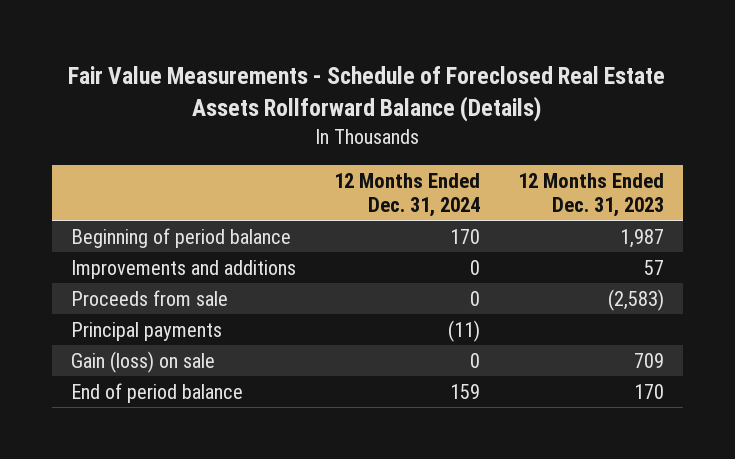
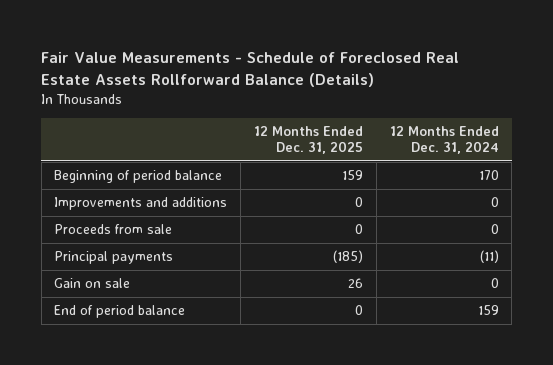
[517,172,664,218] 12 Months Ended Dec. 31, 2023 -> none
none -> [253,126,363,155] 12 Months Ended Dec. 31, 2025
[71,350,216,373] Gain (loss) on sale -> [54,278,131,289] Gain on sale

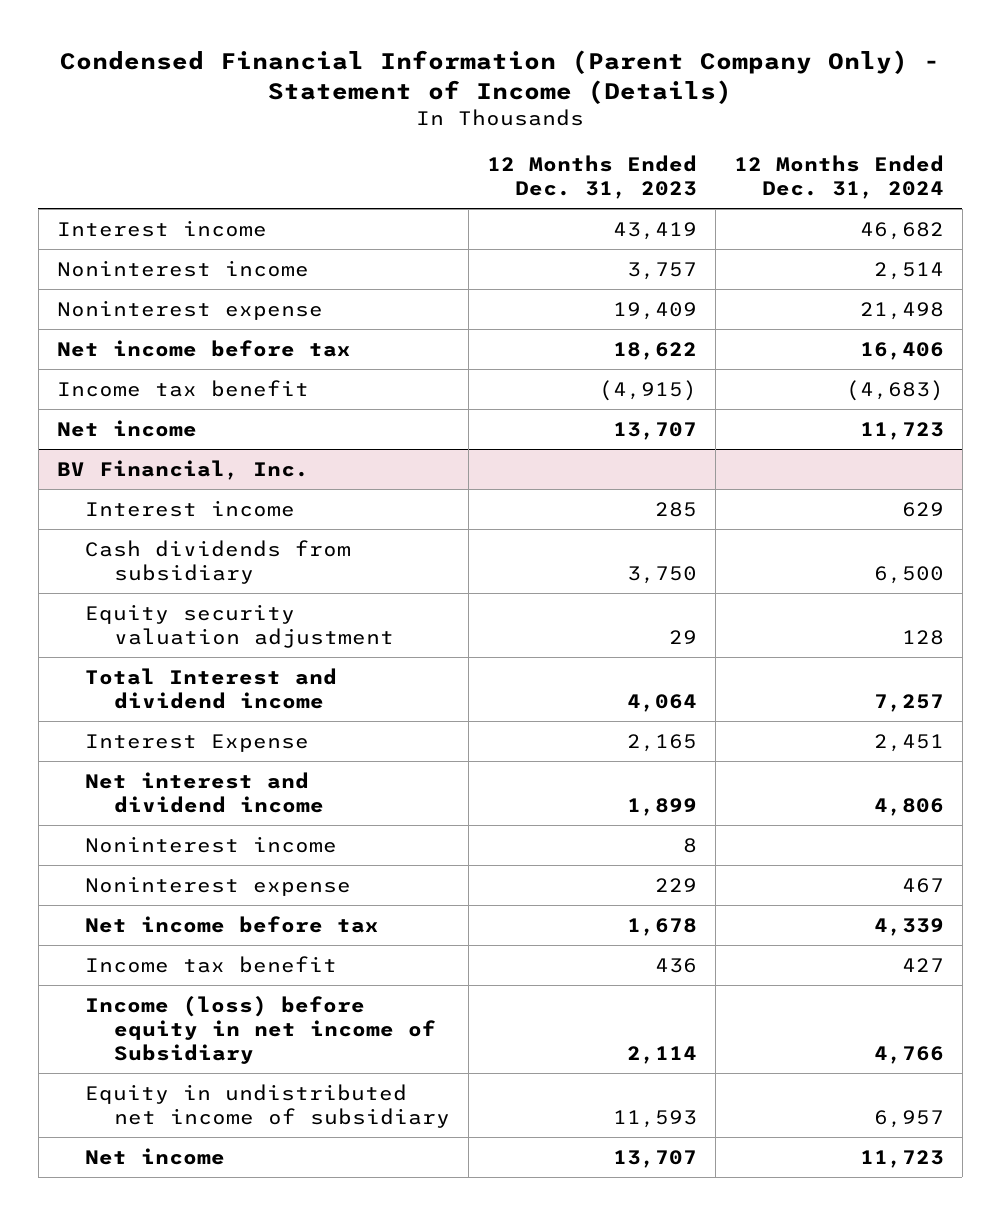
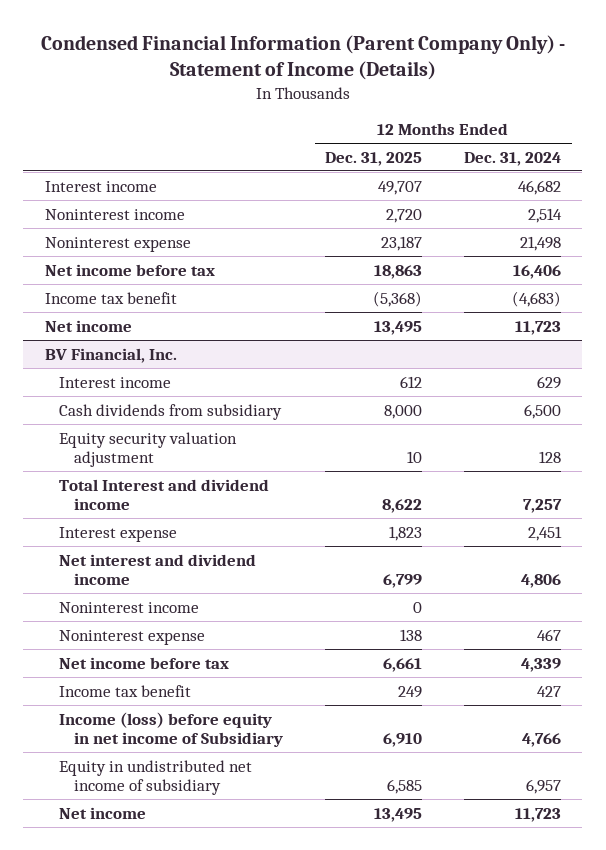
[486,155,697,200] 12 Months Ended Dec. 31, 2023 -> none
none -> [325,151,423,166] Dec. 31, 2025
[85,733,310,752] Interest Expense -> [59,526,178,542] Interest expense

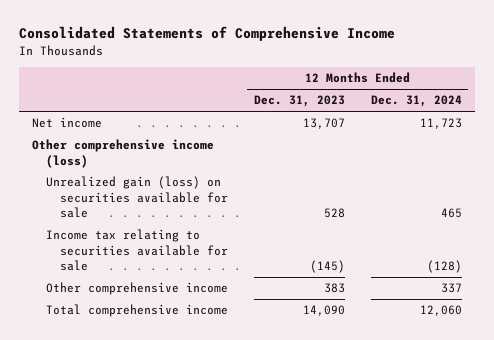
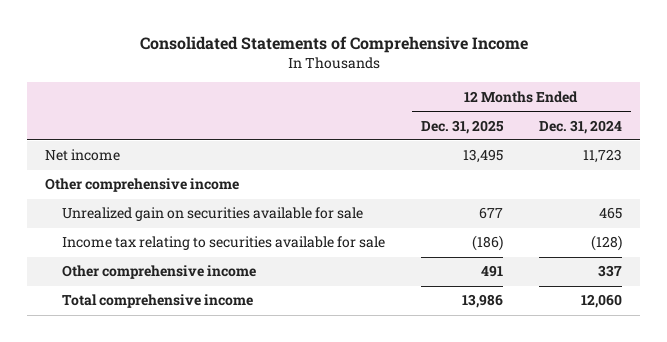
[253,95,345,108] Dec. 31, 2023 -> none
none -> [420,119,504,134] Dec. 31, 2025
[32,139,215,168] Other comprehensive income (loss) -> [45,178,240,193] Other comprehensive income
[46,176,228,218] Unrealized gain (loss) on securities available for sale -> [61,207,363,222] Unrealized gain on securities available for sale

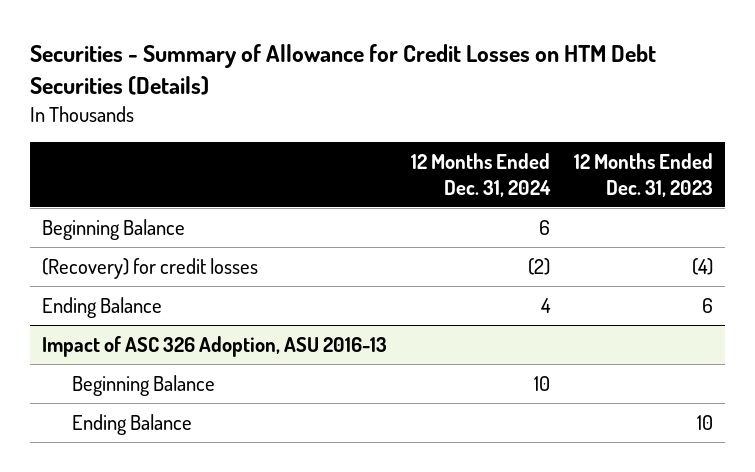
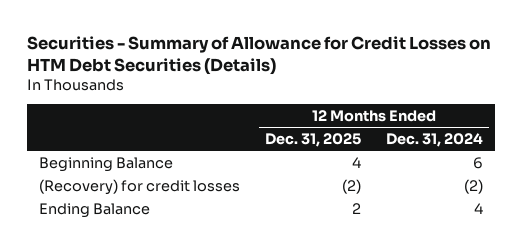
[573,153,713,197] 12 Months Ended Dec. 31, 2023 -> none
none -> [264,133,361,148] Dec. 31, 2025
[42,336,388,358] Impact of ASC 326 Adoption, ASU 2016-13 -> none
[71,375,215,397] Beginning Balance -> none
[71,414,192,436] Ending Balance -> none

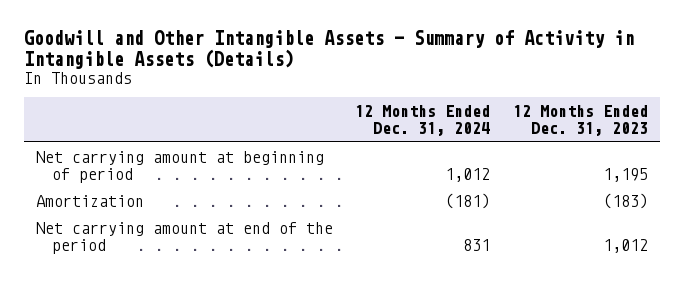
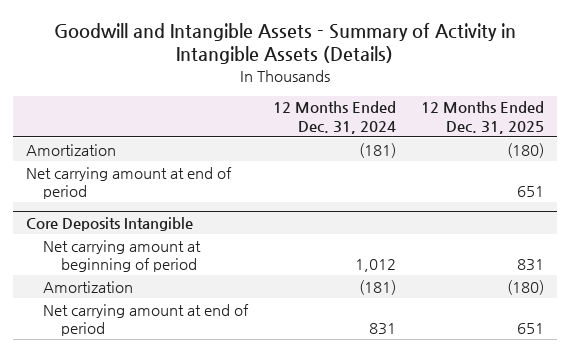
[24,30,635,69] Goodwill and Other Intangible Assets - Summary of Activity in Intangible Assets (Details) -> [54,22,517,65] Goodwill and Intangible Assets - Summary of Activity in Intangible Assets (Details)
[513,105,649,137] 12 Months Ended Dec. 31, 2023 -> none
none -> [421,101,545,135] 12 Months Ended Dec. 31, 2025
none -> [25,143,116,156] Amortization
none -> [25,166,232,200] Net carrying amount at end of period
none -> [25,216,193,231] Core Deposits Intangible
[35,221,333,254] Net carrying amount at end of the period -> [43,303,250,337] Net carrying amount at end of period

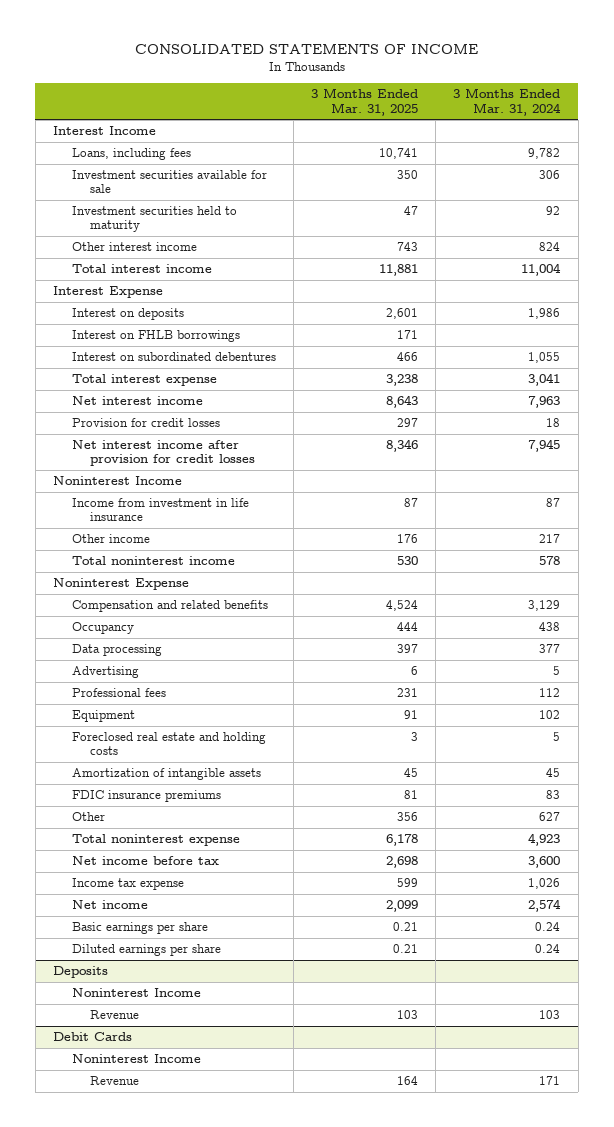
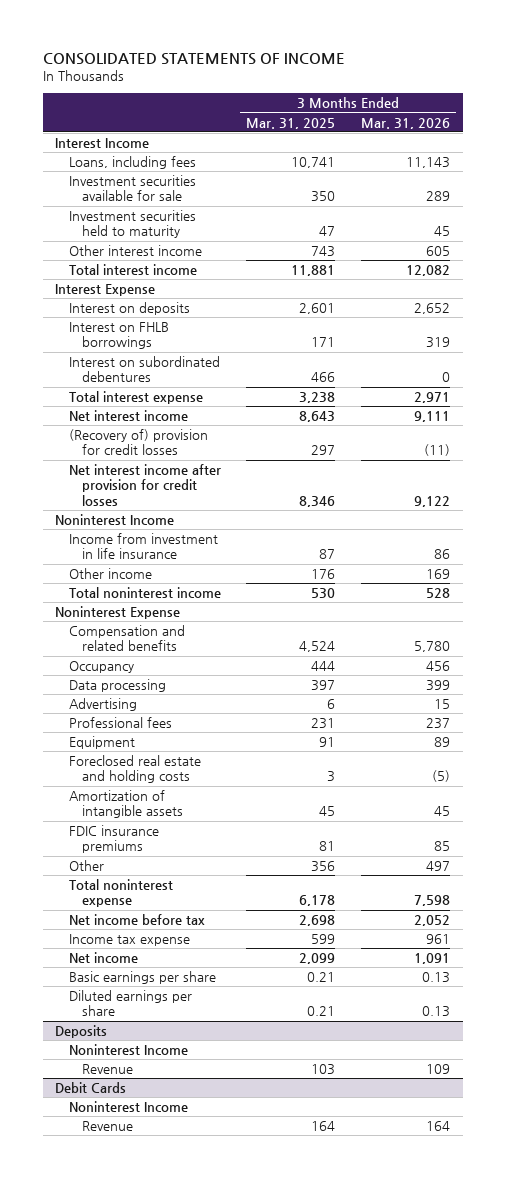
[453,88,562,116] 3 Months Ended Mar. 31, 2024 -> none
none -> [361,117,451,129] Mar. 31, 2026
[71,418,220,428] Provision for credit losses -> [68,429,208,456] (Recovery of) provision for credit losses

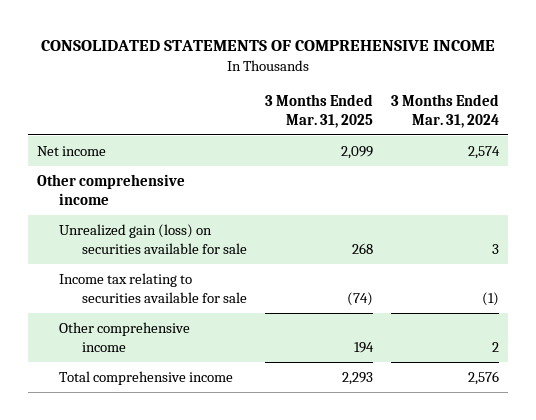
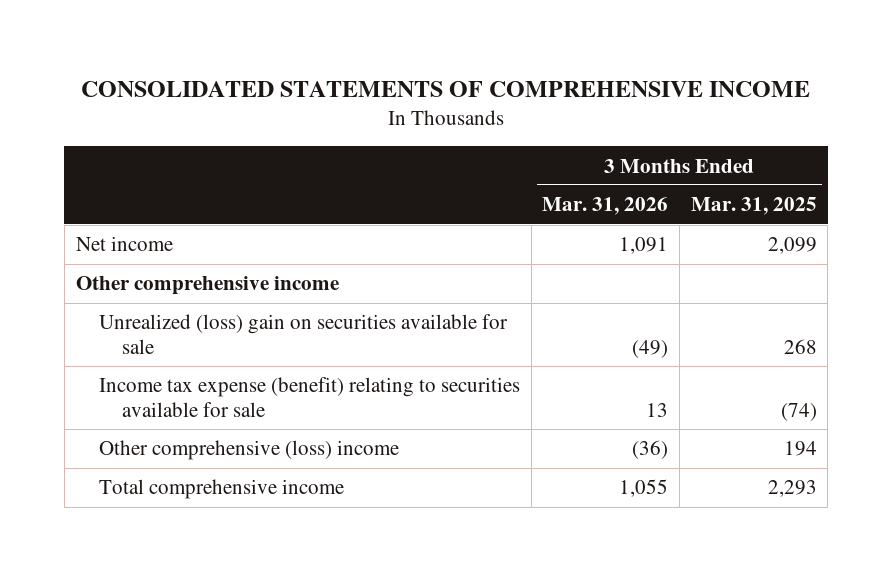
[391,93,500,128] 3 Months Ended Mar. 31, 2024 -> none
none -> [542,197,669,216] Mar. 31, 2026
[59,223,247,255] Unrealized gain (loss) on securities available for sale -> [99,314,509,354] Unrealized (loss) gain on securities available for sale
[59,272,247,304] Income tax relating to securities available for sale -> [99,377,521,417] Income tax expense (benefit) relating to securities available for sale
[59,321,191,353] Other comprehensive income -> [99,440,400,461] Other comprehensive (loss) income

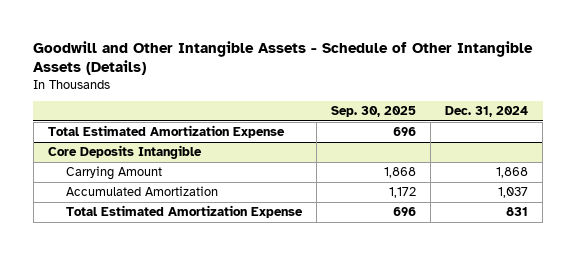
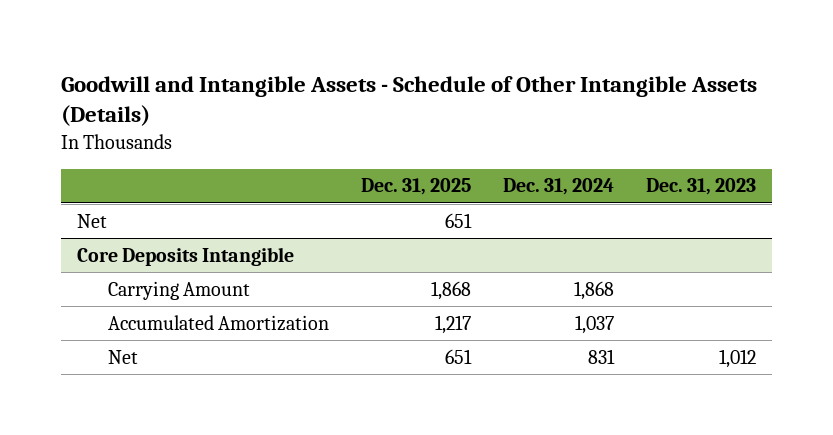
[33,40,534,75] Goodwill and Other Intangible Assets - Schedule of Other Intangible Assets (Details) -> [61,75,758,127] Goodwill and Intangible Assets - Schedule of Other Intangible Assets (Details)
[331,106,417,118] Sep. 30, 2025 -> none
none -> [360,178,471,196] Dec. 31, 2025
none -> [645,178,756,196] Dec. 31, 2023
[47,125,285,139] Total Estimated Amortization Expense -> [77,213,108,228] Net
[66,205,304,219] Total Estimated Amortization Expense -> [107,349,138,364] Net

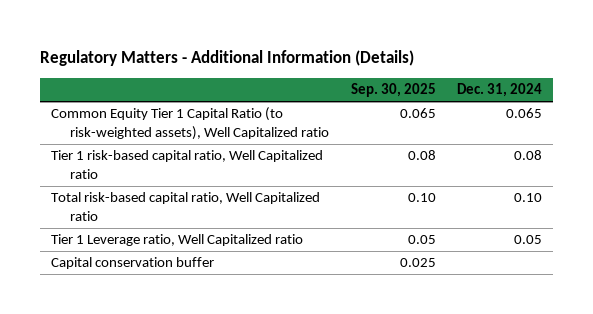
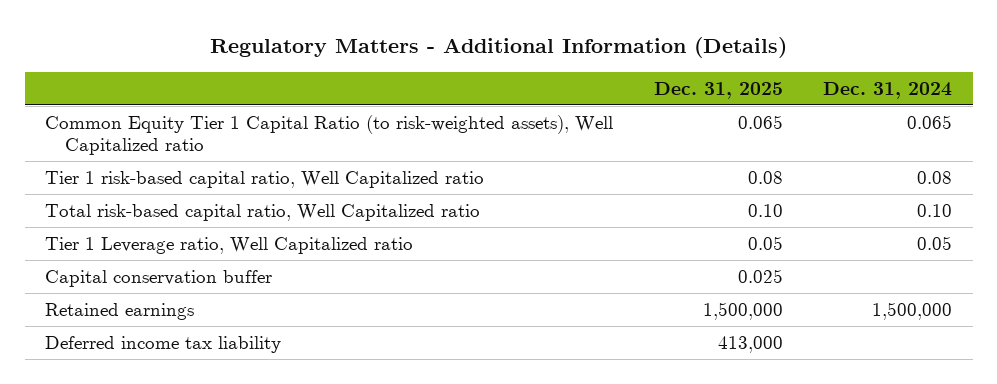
[350,83,436,98] Sep. 30, 2025 -> none
none -> [653,81,783,99] Dec. 31, 2025
none -> [45,302,195,320] Retained earnings
none -> [45,335,282,353] Deferred income tax liability

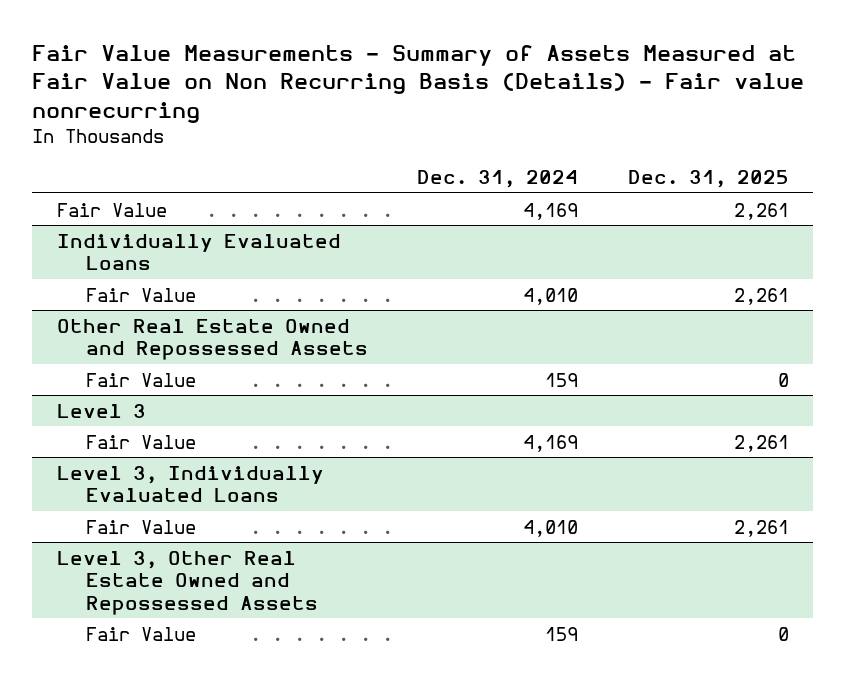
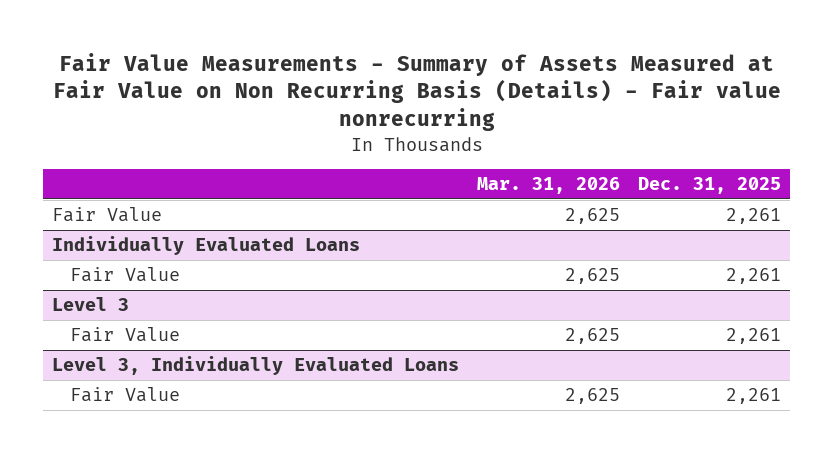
[417,170,579,189] Dec. 31, 2024 -> none
none -> [477,176,621,194] Mar. 31, 2026
[56,318,368,361] Other Real Estate Owned and Repossessed Assets -> none
[85,372,196,387] Fair Value -> none
[56,550,318,615] Level 3, Other Real Estate Owned and Repossessed Assets -> none
[85,626,196,641] Fair Value -> none

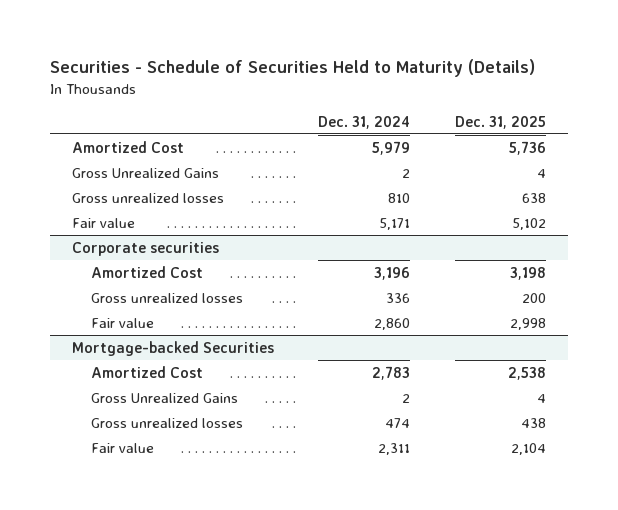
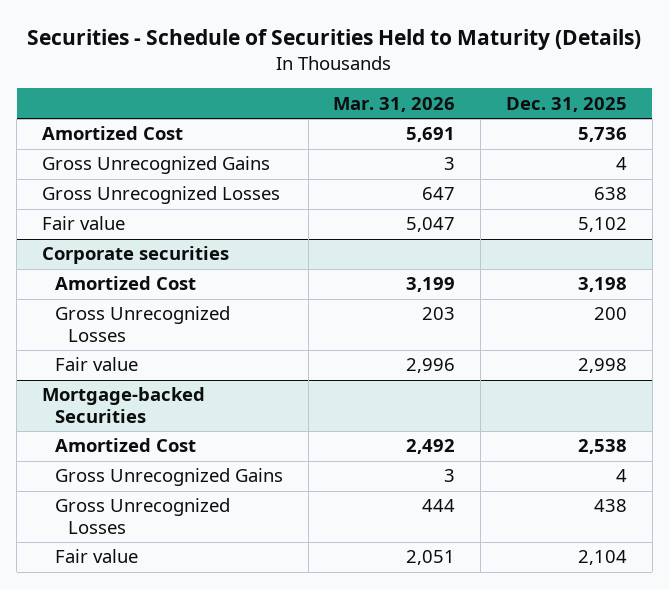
[318,115,411,129] Dec. 31, 2024 -> none
none -> [333,96,456,112] Mar. 31, 2026
[71,167,219,178] Gross Unrealized Gains -> [41,156,270,175] Gross Unrecognized Gains
[71,192,224,203] Gross unrealized losses -> [41,186,280,205] Gross Unrecognized Losses
[91,292,244,303] Gross unrealized losses -> [54,306,230,342] Gross Unrecognized Losses
[91,392,239,403] Gross Unrealized Gains -> [54,468,283,487] Gross Unrecognized Gains
[91,417,244,428] Gross unrealized losses -> [54,498,230,534] Gross Unrecognized Losses

